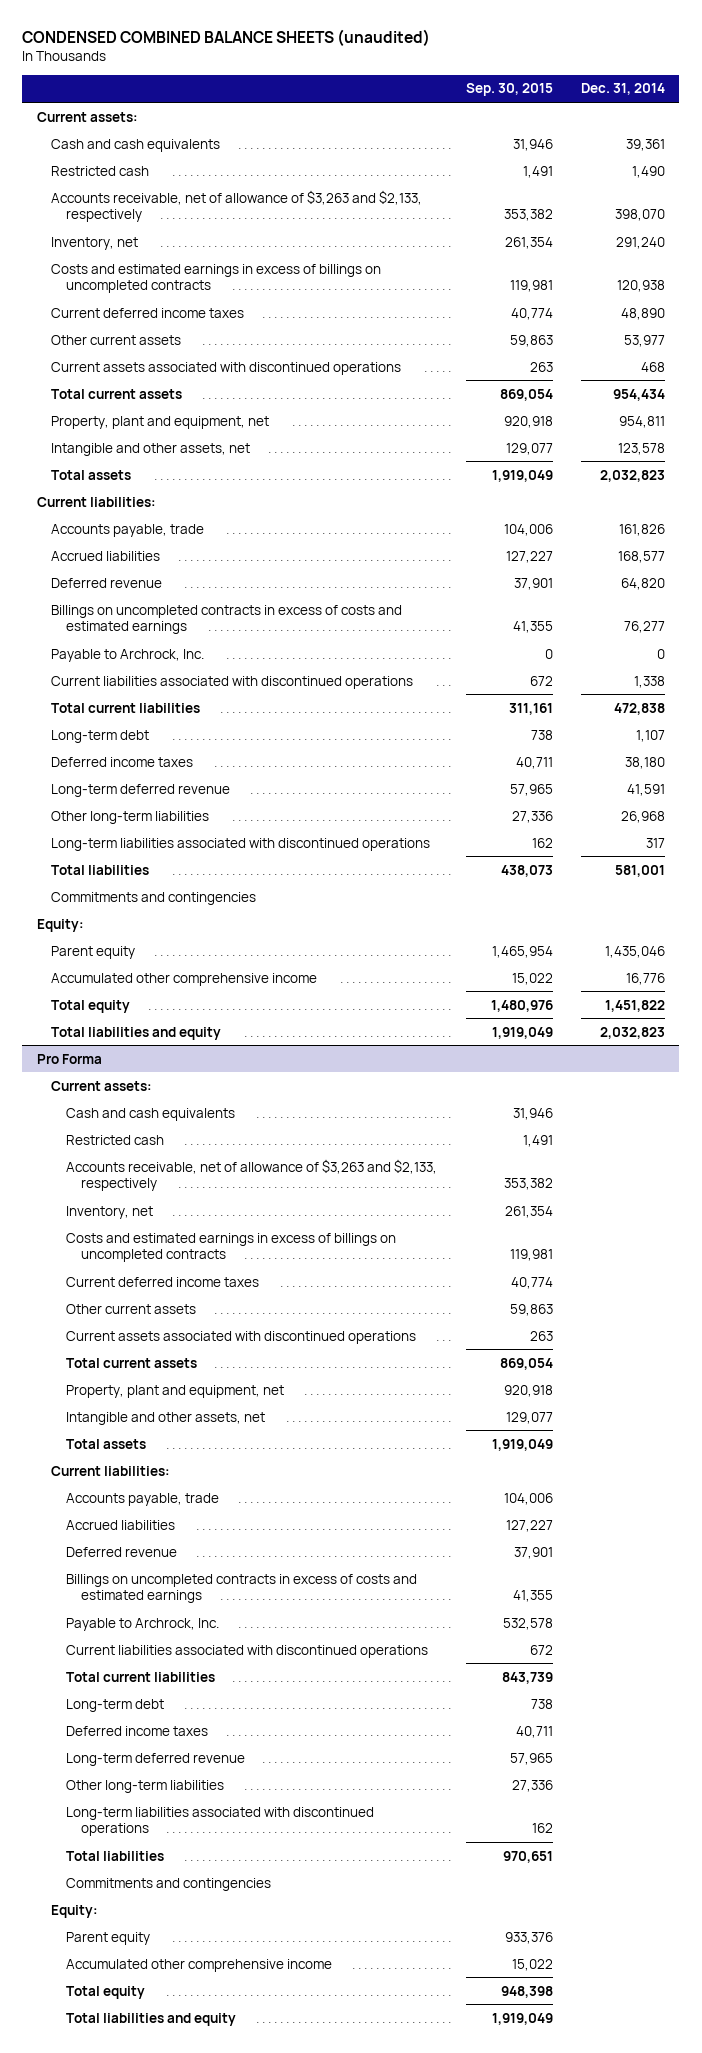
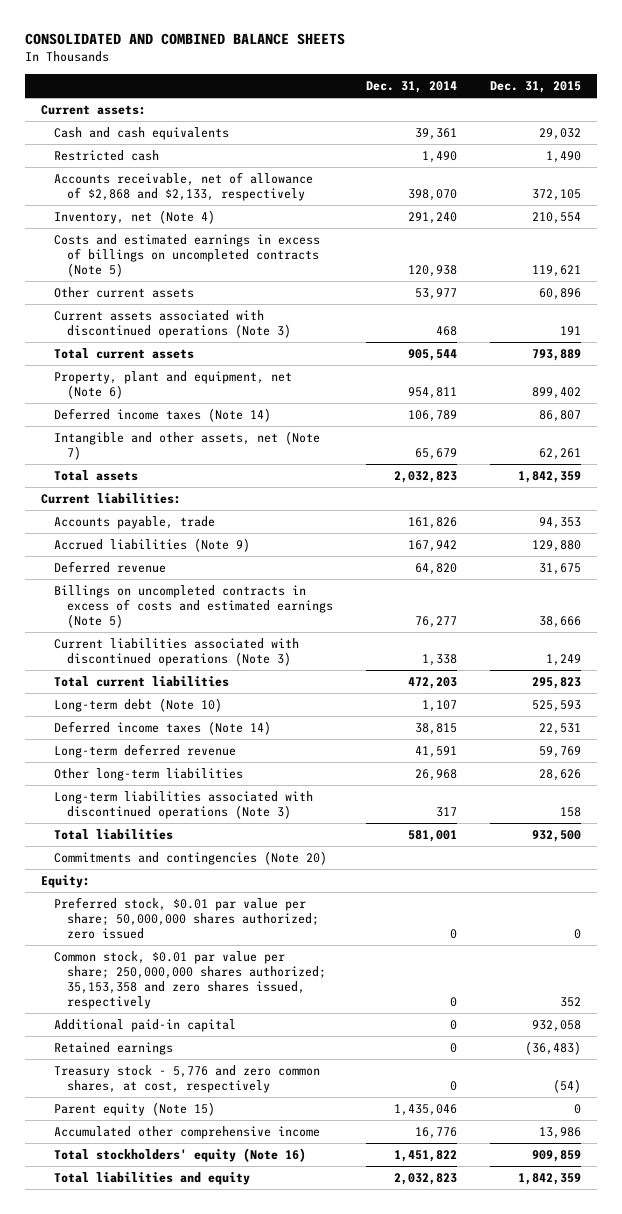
[22,29,431,47] CONDENSED COMBINED BALANCE SHEETS (unaudited) -> [24,33,345,46] CONSOLIDATED AND COMBINED BALANCE SHEETS
[465,83,553,97] Sep. 30, 2015 -> none
none -> [489,80,581,93] Dec. 31, 2015
[51,307,245,318] Current deferred income taxes -> none
[51,189,423,223] Accounts receivable, net of allowance of $3,263 and $2,133, respectively -> [53,172,313,202] Accounts receivable, net of allowance of $2,868 and $2,133, respectively
[51,236,139,250] Inventory, net -> [53,210,215,225] Inventory, net (Note 4)
[51,263,382,294] Costs and estimated earnings in excess of billings on uncompleted contracts -> [53,234,320,277] Costs and estimated earnings in excess of billings on uncompleted contracts (Note 5)
[51,361,402,375] Current assets associated with discontinued operations -> [53,310,291,339] Current assets associated with discontinued operations (Note 3)
[613,388,666,401] 954,434 -> [407,349,457,362] 905,544
[51,415,270,429] Property, plant and equipment, net -> [53,371,292,400] Property, plant and equipment, net (Note 6)
none -> [53,408,271,423] Deferred income taxes (Note 14)
[51,442,251,456] Intangible and other assets, net -> [53,431,320,461] Intangible and other assets, net (Note 7)
[618,442,666,455] 123,578 -> [414,448,457,461] 65,679
[51,550,161,561] Accrued liabilities -> [53,538,250,553] Accrued liabilities (Note 9)
[618,550,666,563] 168,577 -> [407,540,457,553] 167,942
[51,648,205,662] Payable to Archrock, Inc. -> none
[51,604,403,635] Billings on uncompleted contracts in excess of costs and estimated earnings -> [53,585,333,628] Billings on uncompleted contracts in excess of costs and estimated earnings (Note 5)
[51,675,414,689] Current liabilities associated with discontinued operations -> [53,638,299,667] Current liabilities associated with discontinued operations (Note 3)
[614,702,666,715] 472,838 -> [407,677,457,690] 472,203
[51,729,150,743] Long-term debt -> [53,698,222,713] Long-term debt (Note 10)
[51,756,194,767] Deferred income taxes -> [53,721,271,736] Deferred income taxes (Note 14)
[625,756,666,769] 38,180 -> [414,723,457,736] 38,815
[51,837,431,851] Long-term liabilities associated with discontinued operations -> [53,791,313,820] Long-term liabilities associated with discontinued operations (Note 3)
[51,891,257,905] Commitments and contingencies -> [53,851,327,866] Commitments and contingencies (Note 20)
none -> [53,897,319,939] Preferred stock, $0.01 par value per share; 50,000,000 shares authorized; zero issued
none -> [53,951,326,1009] Common stock, $0.01 par value per share; 250,000,000 shares authorized; 35,153,358 and zero shares issued, respectively
none -> [53,1019,236,1033] Additional paid-in capital
none -> [53,1042,173,1056] Retained earnings
none -> [53,1065,320,1094] Treasury stock - 5,776 and zero common shares, at cost, respectively
[51,945,136,959] Parent equity -> [53,1102,215,1117] Parent equity (Note 15)
[51,999,131,1013] Total equity -> [53,1148,306,1163] Total stockholders' equity (Note 16)
[36,1053,102,1064] Pro Forma -> none
[51,1080,153,1091] Current assets: -> none
[66,1107,236,1121] Cash and cash equivalents -> none
[66,1134,165,1145] Restricted cash -> none
[66,1158,438,1192] Accounts receivable, net of allowance of $3,263 and $2,133, respectively -> none
[66,1205,154,1219] Inventory, net -> none
[66,1232,397,1263] Costs and estimated earnings in excess of billings on uncompleted contracts -> none
[66,1276,260,1287] Current deferred income taxes -> none
[66,1303,197,1314] Other current assets -> none
[66,1330,417,1344] Current assets associated with discontinued operations -> none
[66,1357,198,1368] Total current assets -> none
[66,1384,285,1398] Property, plant and equipment, net -> none
[66,1411,266,1425] Intangible and other assets, net -> none
[66,1438,147,1449] Total assets -> none
[51,1465,171,1476] Current liabilities: -> none
[66,1492,220,1506] Accounts payable, trade -> none
[66,1519,176,1530] Accrued liabilities -> none
[66,1546,178,1557] Deferred revenue -> none
[66,1573,418,1604] Billings on uncompleted contracts in excess of costs and estimated earnings -> none
[66,1617,220,1631] Payable to Archrock, Inc. -> none
[66,1644,429,1658] Current liabilities associated with discontinued operations -> none
[66,1671,216,1682] Total current liabilities -> none
[66,1698,165,1712] Long-term debt -> none
[66,1725,209,1736] Deferred income taxes -> none
[66,1752,246,1766] Long-term deferred revenue -> none
[66,1779,225,1793] Other long-term liabilities -> none
[66,1806,375,1837] Long-term liabilities associated with discontinued operations -> none
[66,1850,165,1861] Total liabilities -> none
[66,1877,272,1891] Commitments and contingencies -> none
[51,1904,99,1918] Equity: -> none
[66,1931,151,1945] Parent equity -> none
[66,1958,333,1972] Accumulated other comprehensive income -> none
[66,1985,146,1999] Total equity -> none
[66,2012,237,2026] Total liabilities and equity -> none

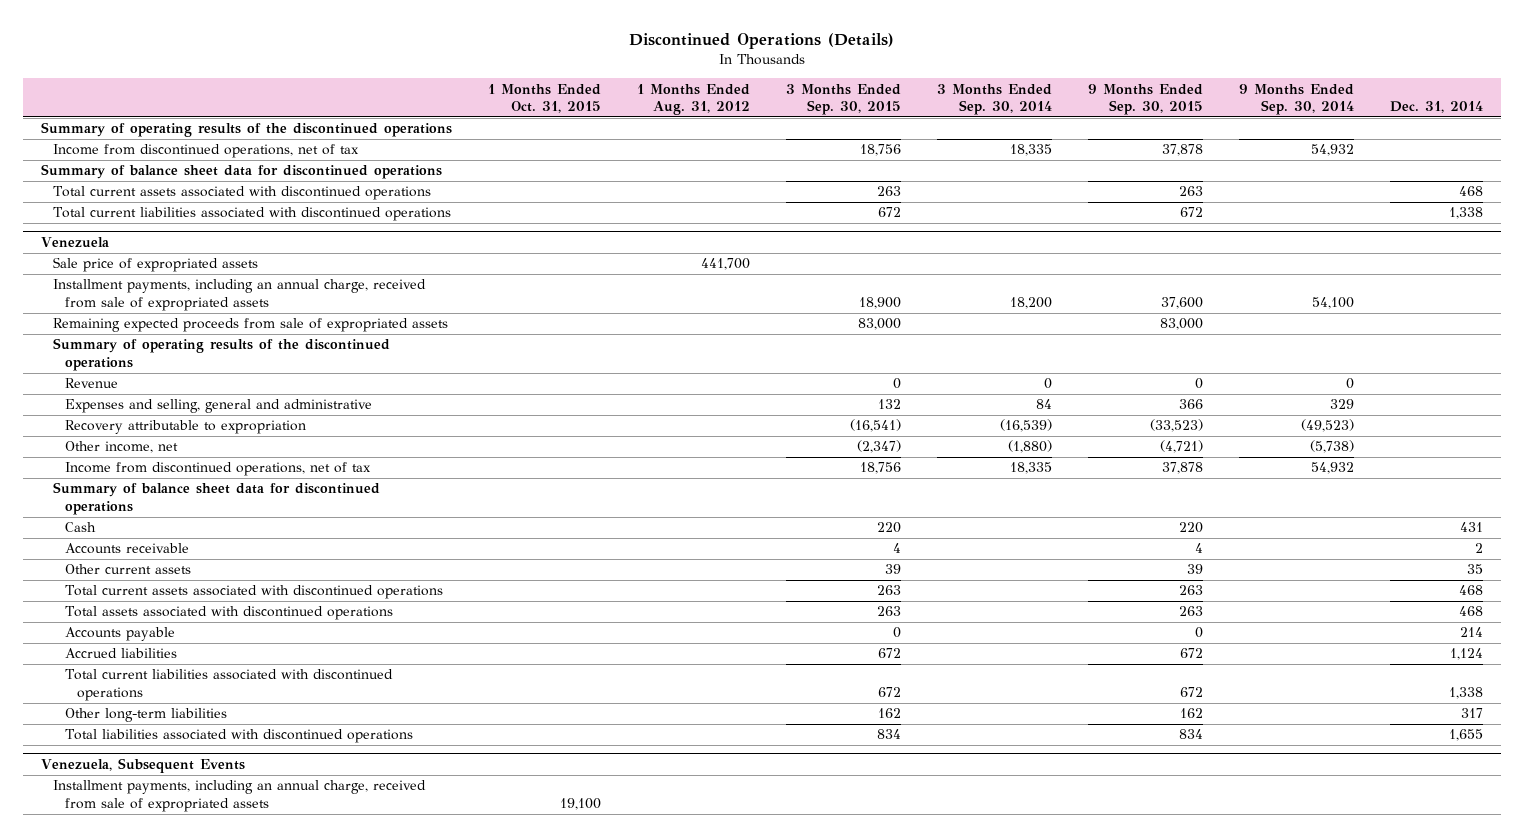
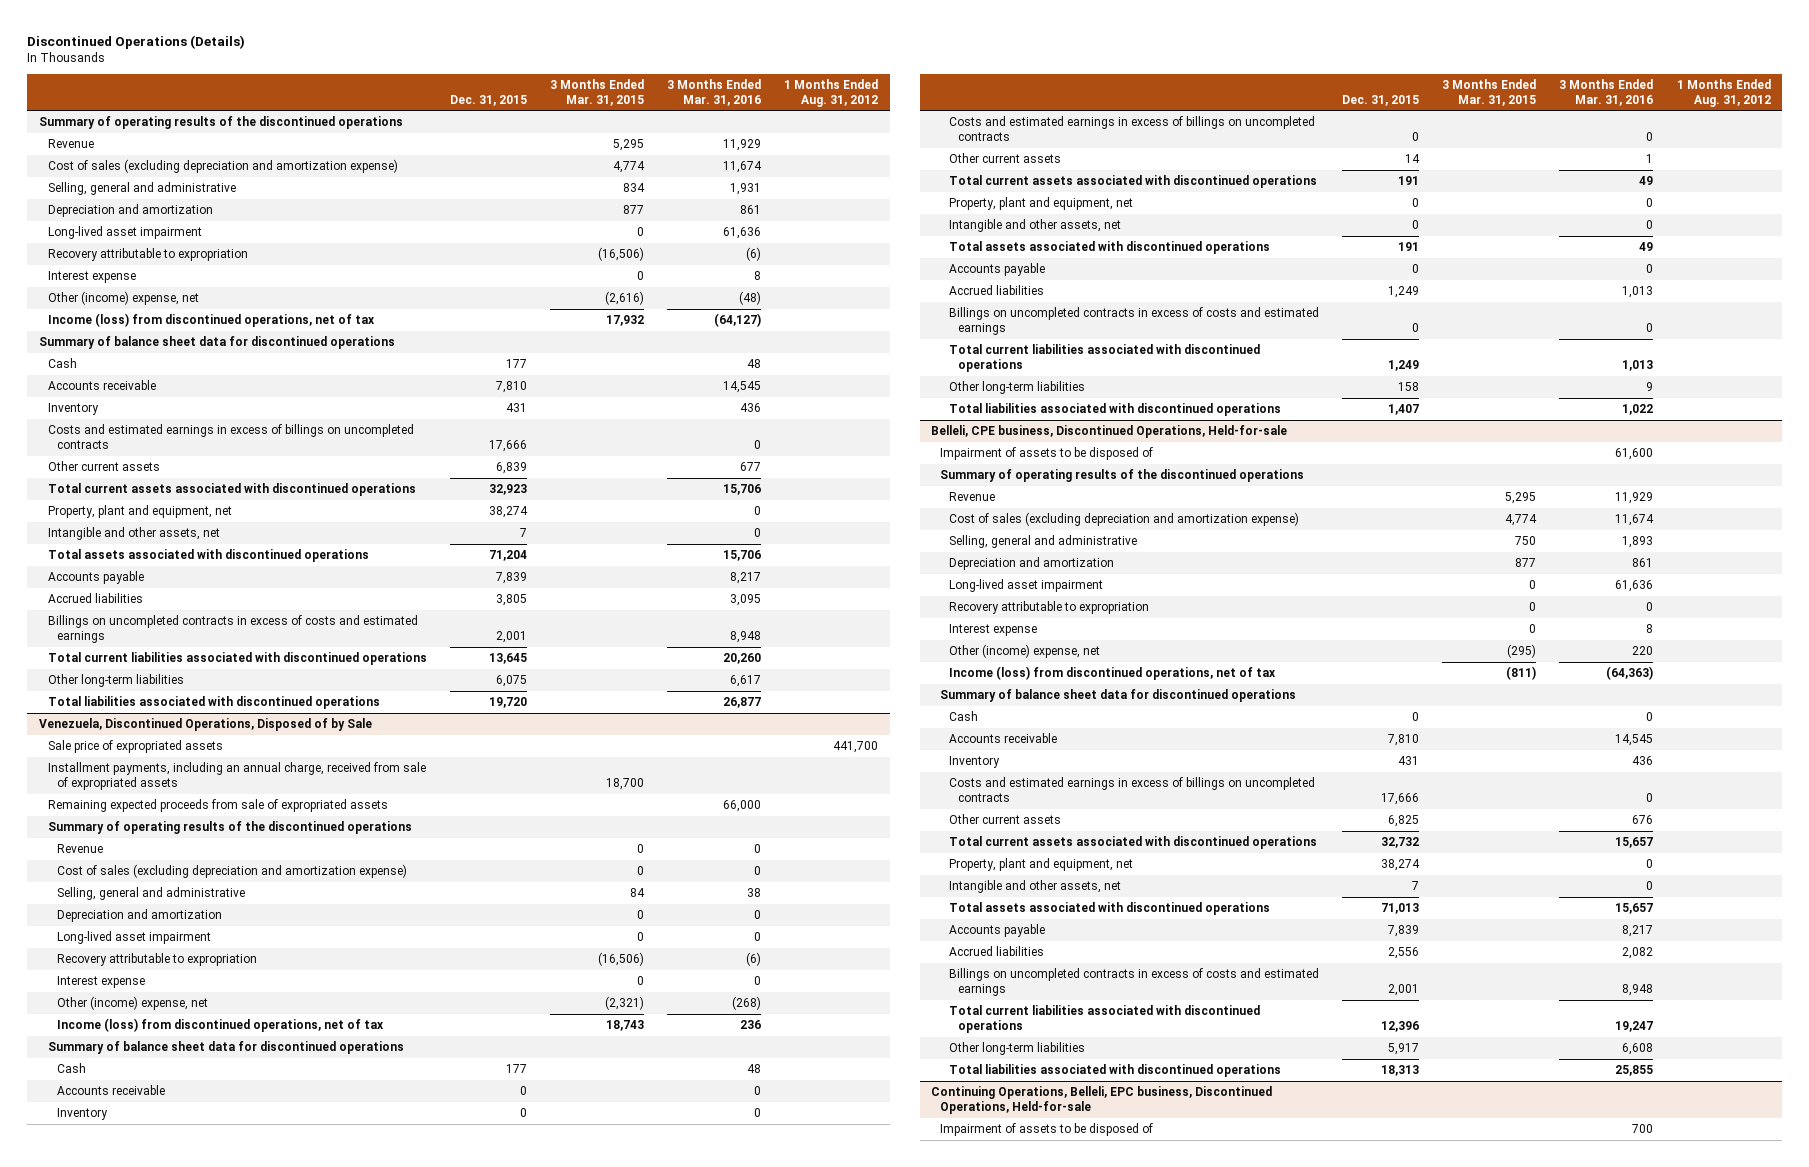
[487,83,601,114] 1 Months Ended Oct. 31, 2015 -> none
[786,83,902,116] 3 Months Ended Sep. 30, 2015 -> none
[937,83,1053,116] 3 Months Ended Sep. 30, 2014 -> none
[1088,83,1204,116] 9 Months Ended Sep. 30, 2015 -> none
[1239,83,1355,116] 9 Months Ended Sep. 30, 2014 -> none
[1390,101,1484,114] Dec. 31, 2014 -> none
none -> [449,94,527,106] Dec. 31, 2015
none -> [550,79,645,106] 3 Months Ended Mar. 31, 2015
none -> [667,79,762,106] 3 Months Ended Mar. 31, 2016
none -> [47,139,94,149] Revenue
none -> [47,159,398,174] Cost of sales (excluding depreciation and amortization expense)
none -> [47,182,236,196] Selling, general and administrative
none -> [47,204,213,218] Depreciation and amortization
none -> [47,226,202,240] Long-lived asset impairment
none -> [47,248,248,262] Recovery attributable to expropriation
none -> [47,271,136,284] Interest expense
none -> [47,291,199,306] Other (income) expense, net
[52,144,359,159] Income from discontinued operations, net of tax -> [47,313,375,328] Income (loss) from discontinued operations, net of tax
none -> [47,358,77,369] Cash
none -> [47,380,156,391] Accounts receivable
none -> [47,403,99,416] Inventory
none -> [47,424,414,449] Costs and estimated earnings in excess of billings on uncompleted contracts
none -> [47,461,160,472] Other current assets
none -> [47,505,232,519] Property, plant and equipment, net
none -> [47,527,220,541] Intangible and other assets, net
none -> [47,549,369,563] Total assets associated with discontinued operations
none -> [47,571,144,585] Accounts payable
none -> [47,593,143,604] Accrued liabilities
none -> [47,615,418,643] Billings on uncompleted contracts in excess of costs and estimated earnings
none -> [47,674,184,688] Other long-term liabilities
none -> [47,696,380,710] Total liabilities associated with discontinued operations
[40,237,109,249] Venezuela -> [38,718,372,732] Venezuela, Discontinued Operations, Disposed of by Sale
none -> [56,864,407,879] Cost of sales (excluding depreciation and amortization expense)
[64,399,372,414] Expenses and selling, general and administrative -> [56,887,245,901] Selling, general and administrative
none -> [56,909,222,923] Depreciation and amortization
none -> [56,931,211,945] Long-lived asset impairment
none -> [56,976,145,989] Interest expense
[64,441,178,454] Other income, net -> [56,996,208,1011] Other (income) expense, net
[64,462,371,477] Income from discontinued operations, net of tax -> [56,1018,384,1033] Income (loss) from discontinued operations, net of tax
none -> [56,1108,108,1121] Inventory
none -> [949,116,1316,141] Costs and estimated earnings in excess of billings on uncompleted contracts
none -> [949,197,1134,211] Property, plant and equipment, net
none -> [949,219,1122,233] Intangible and other assets, net
none -> [949,307,1320,335] Billings on uncompleted contracts in excess of costs and estimated earnings
[40,758,245,774] Venezuela, Subsequent Events -> none
[52,780,426,812] Installment payments, including an annual charge, received from sale of expropriated assets -> none
none -> [931,425,1288,439] Belleli, CPE business, Discontinued Operations, Held-for-sale
none -> [940,447,1154,461] Impairment of assets to be disposed of
none -> [940,469,1305,483] Summary of operating results of the discontinued operations
none -> [949,492,996,502] Revenue
none -> [949,512,1300,527] Cost of sales (excluding depreciation and amortization expense)
none -> [949,535,1138,549] Selling, general and administrative
none -> [949,557,1115,571] Depreciation and amortization
none -> [949,579,1104,593] Long-lived asset impairment
none -> [949,601,1150,615] Recovery attributable to expropriation
none -> [949,624,1038,637] Interest expense
none -> [949,644,1101,659] Other (income) expense, net
none -> [949,666,1277,681] Income (loss) from discontinued operations, net of tax
none -> [940,689,1297,703] Summary of balance sheet data for discontinued operations
none -> [949,711,979,722] Cash
none -> [949,733,1058,744] Accounts receivable
none -> [949,756,1001,769] Inventory
none -> [949,777,1316,802] Costs and estimated earnings in excess of billings on uncompleted contracts
none -> [949,814,1062,825] Other current assets
none -> [949,836,1318,850] Total current assets associated with discontinued operations
none -> [949,858,1134,872] Property, plant and equipment, net
none -> [949,880,1122,894] Intangible and other assets, net
none -> [949,902,1271,916] Total assets associated with discontinued operations
none -> [949,924,1046,938] Accounts payable
none -> [949,946,1045,957] Accrued liabilities
none -> [949,968,1320,996] Billings on uncompleted contracts in excess of costs and estimated earnings
none -> [949,1005,1261,1033] Total current liabilities associated with discontinued operations
none -> [949,1042,1086,1056] Other long-term liabilities
none -> [949,1064,1282,1078] Total liabilities associated with discontinued operations
none -> [931,1086,1273,1114] Continuing Operations, Belleli, EPC business, Discontinued Operations, Held-for-sale
none -> [940,1123,1154,1137] Impairment of assets to be disposed of

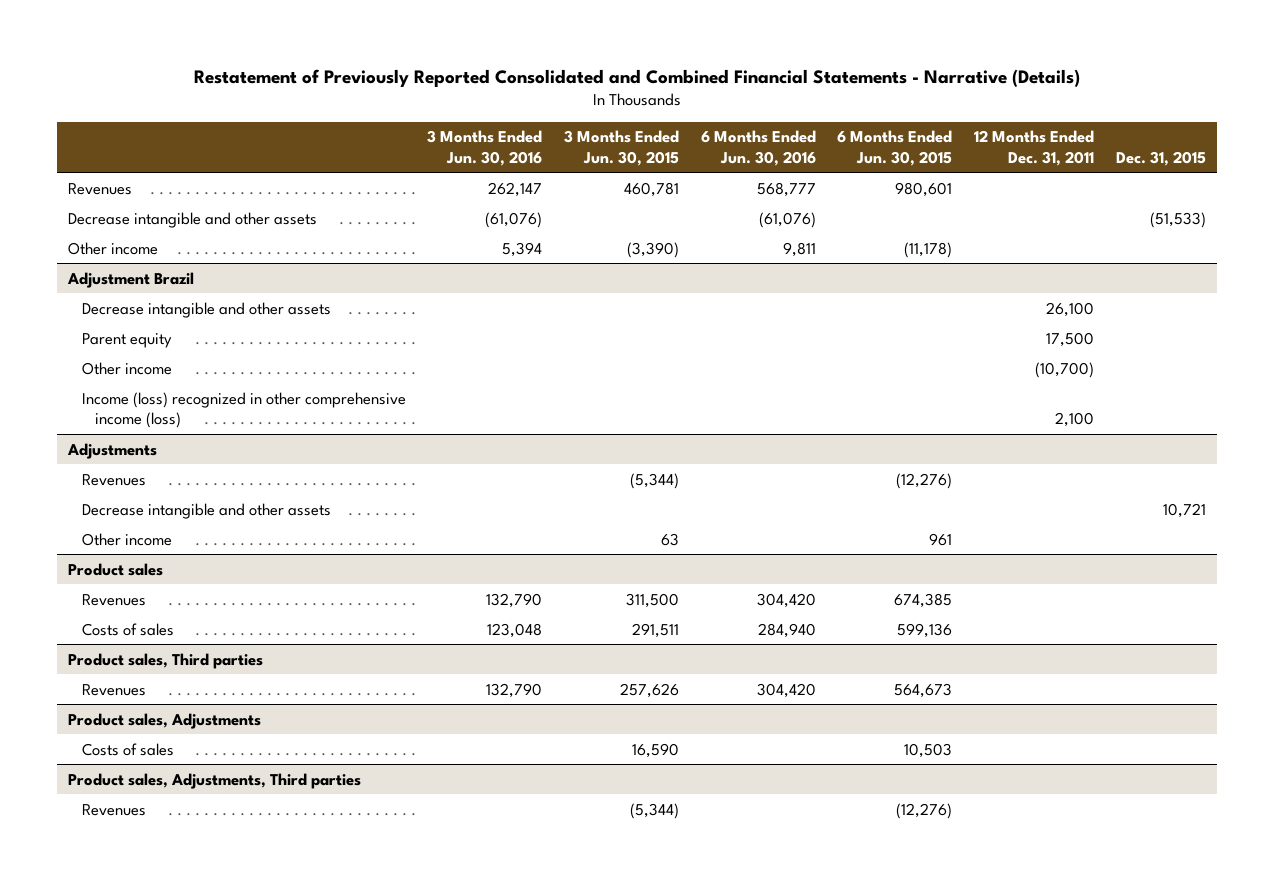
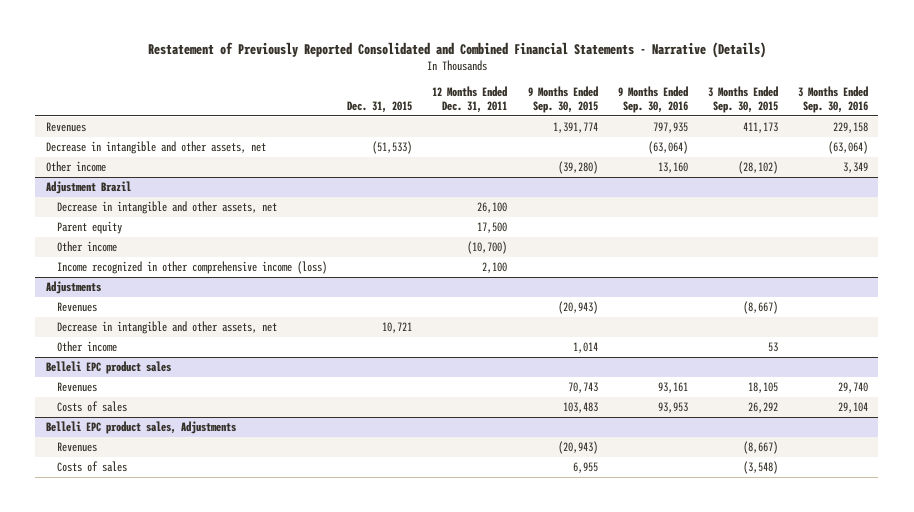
[427,130,543,166] 3 Months Ended Jun. 30, 2016 -> none
[564,130,680,166] 3 Months Ended Jun. 30, 2015 -> none
[700,130,816,166] 6 Months Ended Jun. 30, 2016 -> none
[837,130,953,166] 6 Months Ended Jun. 30, 2015 -> none
none -> [527,86,598,114] 9 Months Ended Sep. 30, 2015
none -> [617,86,688,114] 9 Months Ended Sep. 30, 2016
none -> [708,86,779,114] 3 Months Ended Sep. 30, 2015
none -> [798,86,869,114] 3 Months Ended Sep. 30, 2016
[67,211,317,228] Decrease intangible and other assets -> [45,141,266,155] Decrease in intangible and other assets, net
[81,301,331,318] Decrease intangible and other assets -> [56,201,277,215] Decrease in intangible and other assets, net
[81,391,406,429] Income (loss) recognized in other comprehensive income (loss) -> [56,261,327,275] Income recognized in other comprehensive income (loss)
[81,502,331,519] Decrease intangible and other assets -> [56,321,277,335] Decrease in intangible and other assets, net
[67,562,163,576] Product sales -> none
[81,593,146,606] Revenues -> none
[81,622,174,636] Costs of sales -> none
[67,652,263,669] Product sales, Third parties -> none
[81,683,146,696] Revenues -> none
none -> [45,361,171,375] Belleli EPC product sales
none -> [56,382,97,393] Revenues
none -> [56,401,127,413] Costs of sales
[67,712,261,729] Product sales, Adjustments -> [45,421,236,435] Belleli EPC product sales, Adjustments
none -> [56,442,97,453] Revenues
[67,772,361,789] Product sales, Adjustments, Third parties -> none
[81,803,146,816] Revenues -> none

